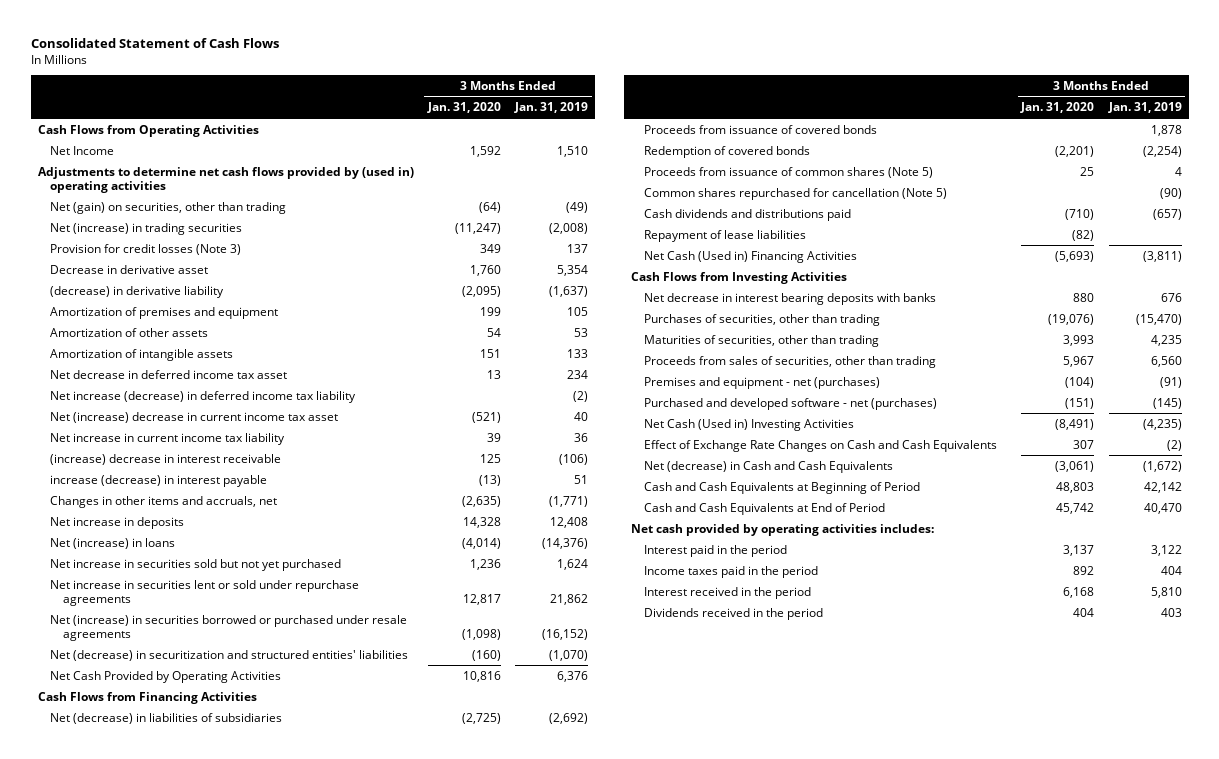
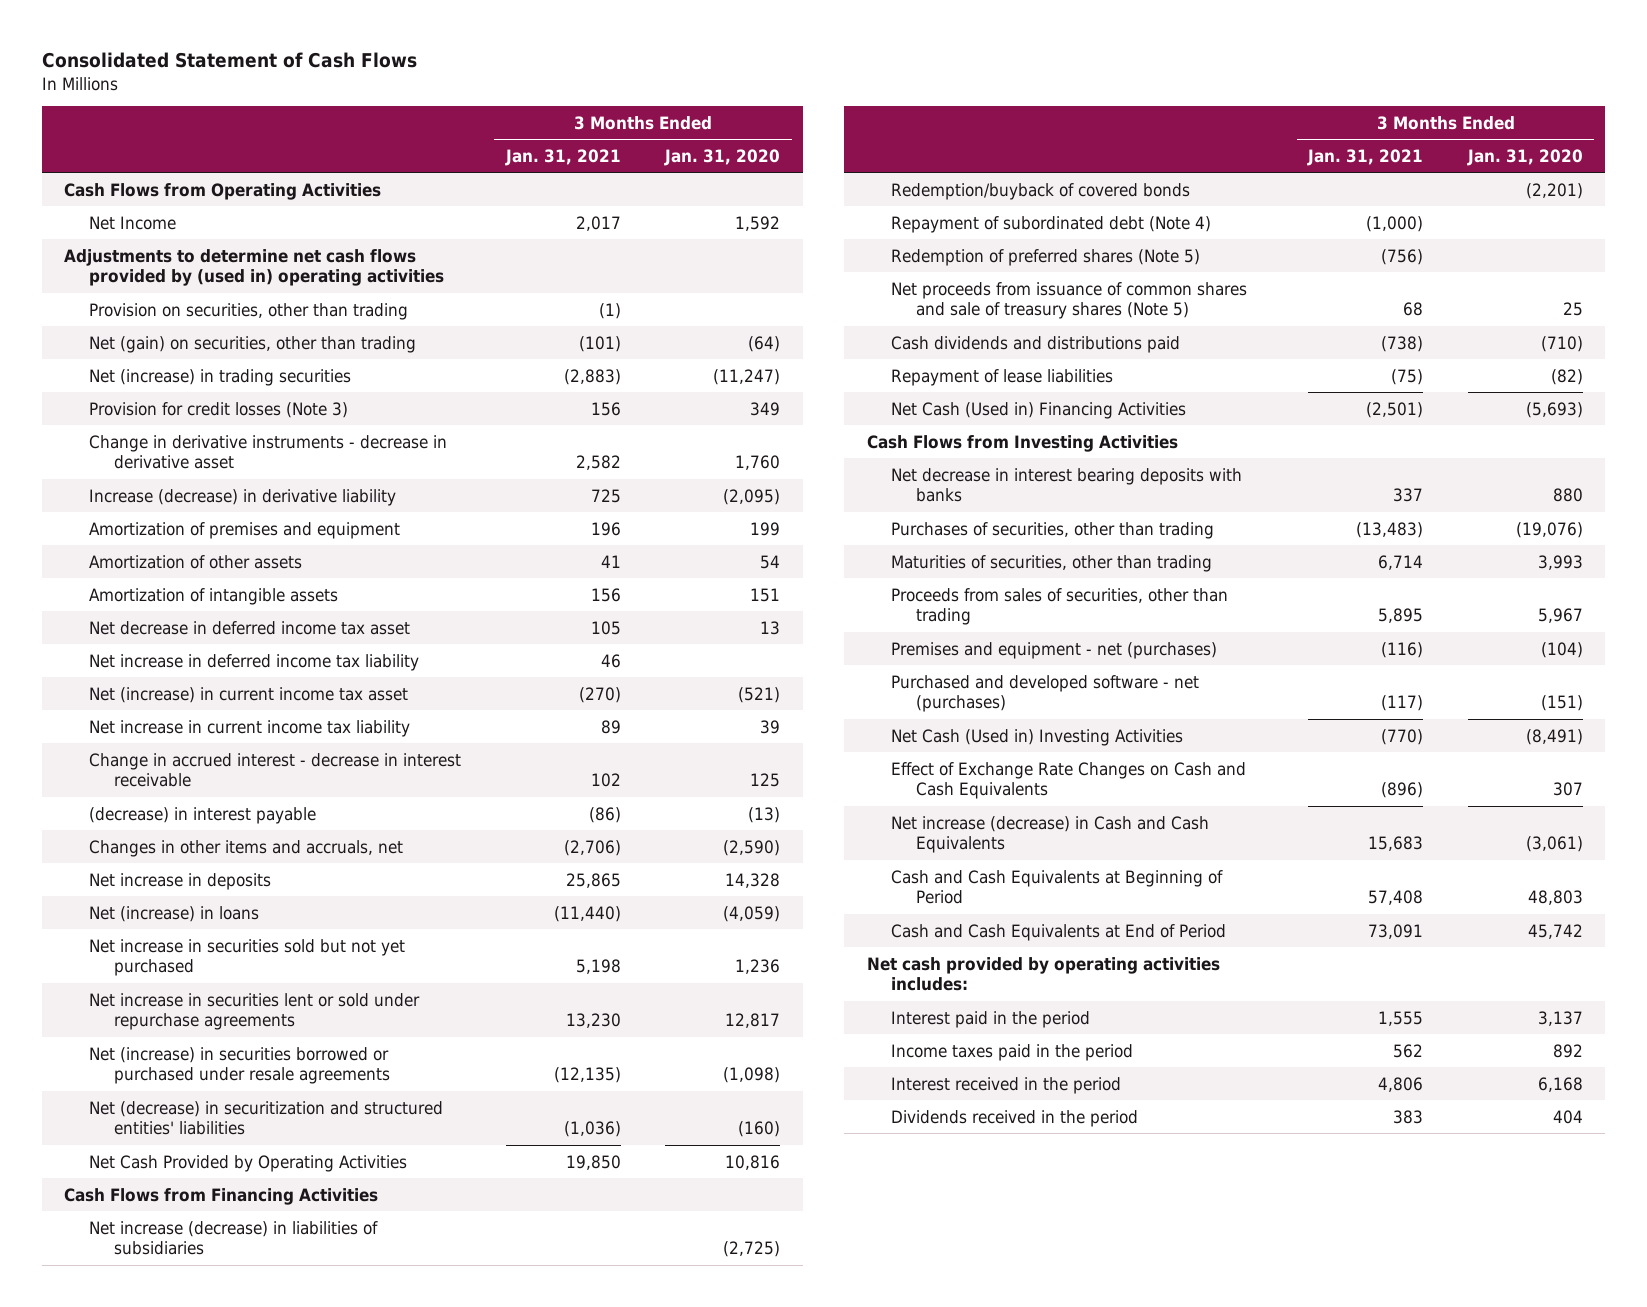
[514,102,589,114] Jan. 31, 2019 -> none
none -> [504,148,621,166] Jan. 31, 2021
none -> [88,302,408,320] Provision on securities, other than trading
[50,264,209,274] Decrease in derivative asset -> [88,434,447,470] Change in derivative instruments - decrease in derivative asset
[50,285,225,298] (decrease) in derivative liability -> [88,488,396,506] Increase (decrease) in derivative liability
[50,390,357,403] Net increase (decrease) in deferred income tax liability -> [88,653,419,671] Net increase in deferred income tax liability
[50,411,339,423] Net (increase) decrease in current income tax asset -> [88,686,408,703] Net (increase) in current income tax asset
[50,453,282,465] (increase) decrease in interest receivable -> [88,752,461,788] Change in accrued interest - decrease in interest receivable
[50,474,268,487] increase (decrease) in interest payable -> [88,806,316,824] (decrease) in interest payable
[461,495,501,507] (2,635) -> [723,839,781,856] (2,590)
[461,537,501,549] (4,014) -> [723,905,781,922] (4,059)
[643,124,877,134] Proceeds from issuance of covered bonds -> none
[643,187,947,200] Common shares repurchased for cancellation (Note 5) -> none
[50,712,283,724] Net (decrease) in liabilities of subsidiaries -> [88,1220,378,1256] Net increase (decrease) in liabilities of subsidiaries
[643,145,810,158] Redemption of covered bonds -> [891,182,1191,200] Redemption/buyback of covered bonds
none -> [891,215,1212,233] Repayment of subordinated debt (Note 4)
none -> [891,248,1201,266] Redemption of preferred shares (Note 5)
[643,166,933,178] Proceeds from issuance of common shares (Note 5) -> [891,281,1248,320] Net proceeds from issuance of common shares and sale of treasury shares (Note 5)
[643,460,893,473] Net (decrease) in Cash and Cash Equivalents -> [891,815,1210,854] Net increase (decrease) in Cash and Cash Equivalents

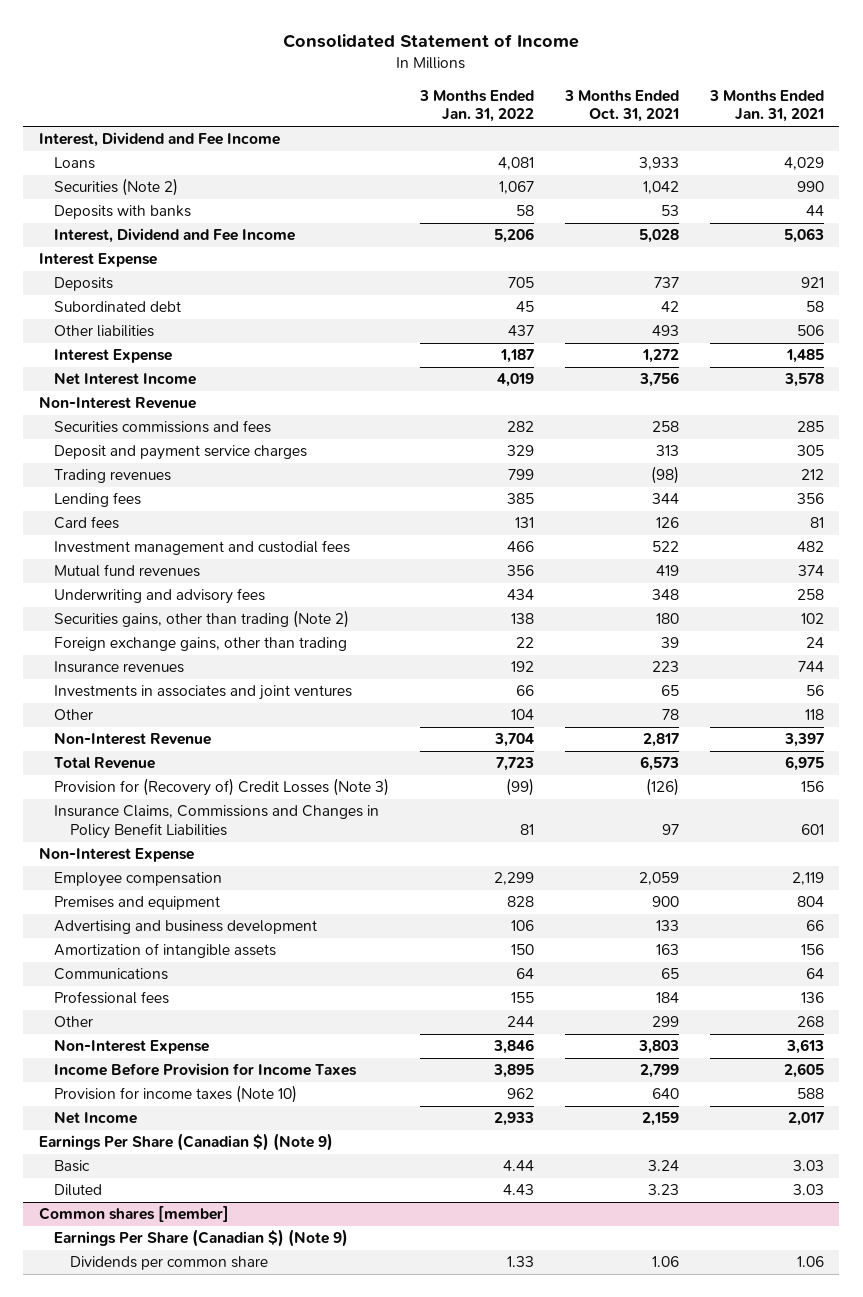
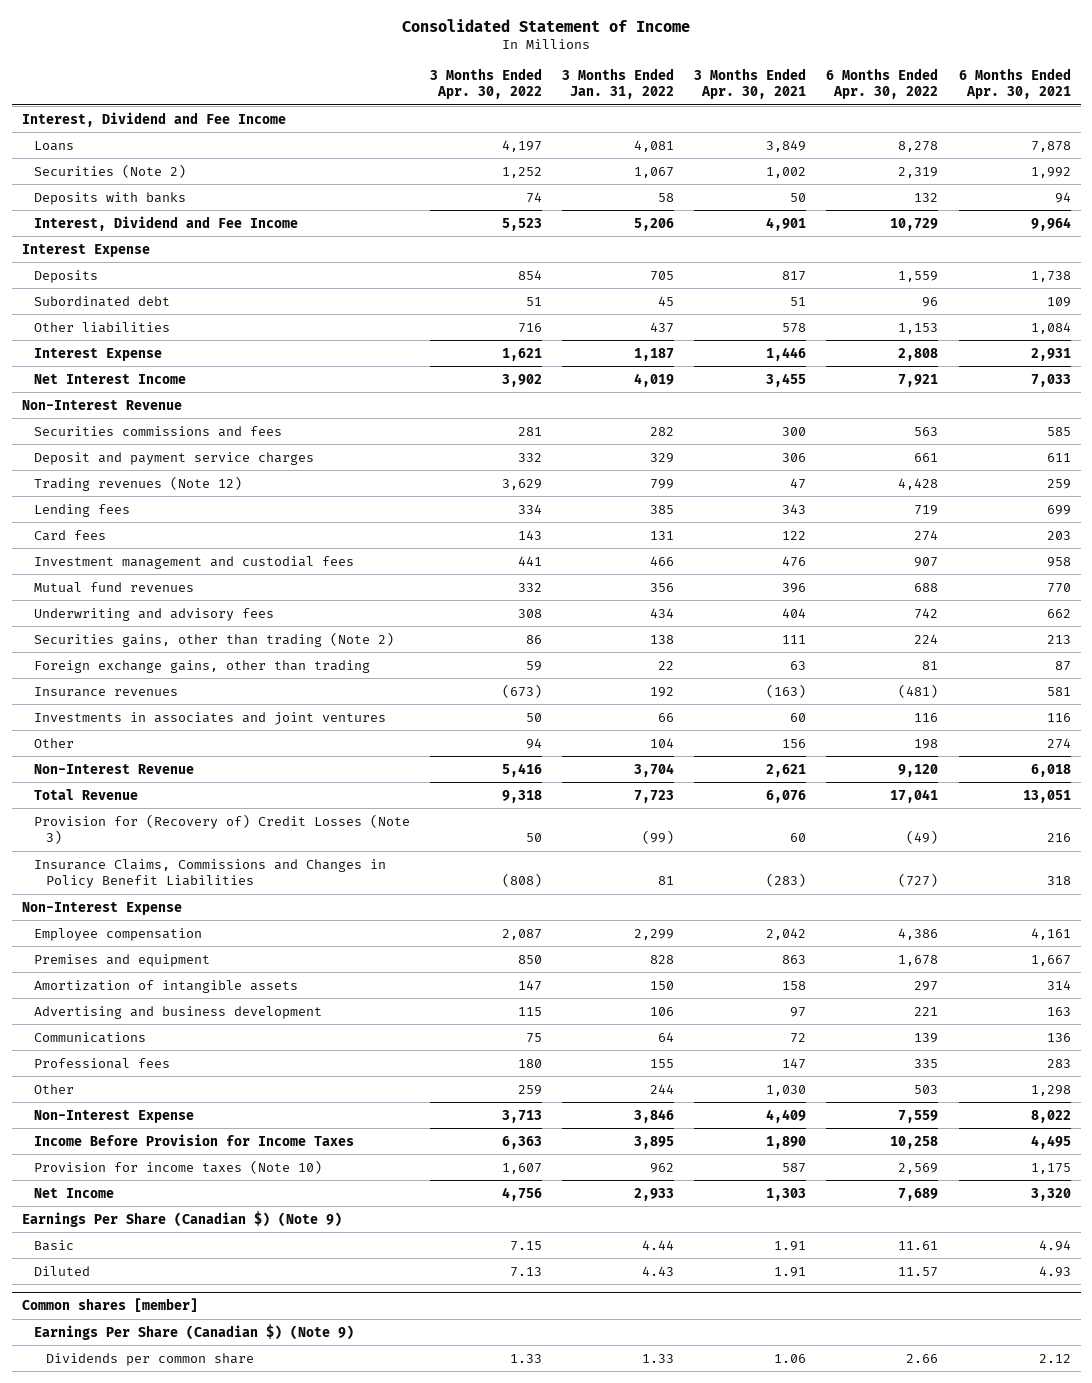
[564,90,680,123] 3 Months Ended Oct. 31, 2021 -> none
[709,90,825,123] 3 Months Ended Jan. 31, 2021 -> none
none -> [429,67,542,100] 3 Months Ended Apr. 30, 2022
none -> [694,67,807,100] 3 Months Ended Apr. 30, 2021
none -> [826,67,939,100] 6 Months Ended Apr. 30, 2022
none -> [958,67,1071,100] 6 Months Ended Apr. 30, 2021
[54,469,172,484] Trading revenues -> [33,475,242,491] Trading revenues (Note 12)
[54,920,318,935] Advertising and business development -> [33,1005,322,1019] Advertising and business development

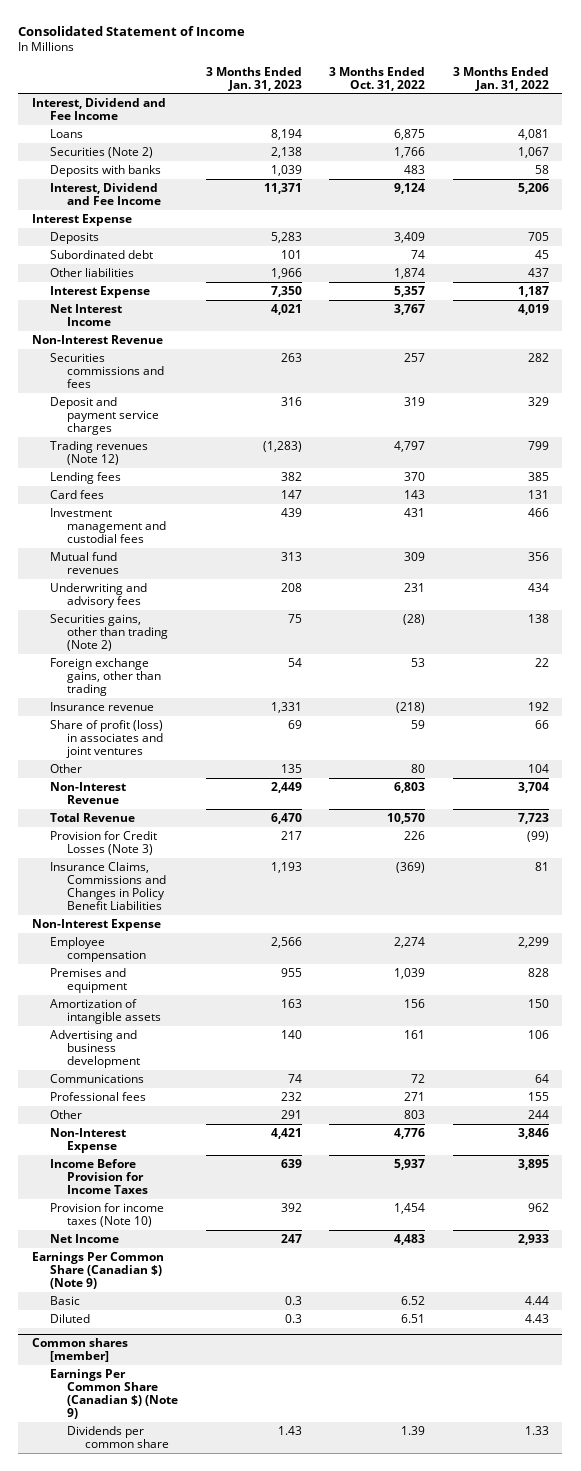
[429,67,542,100] 3 Months Ended Apr. 30, 2022 -> none
[694,67,807,100] 3 Months Ended Apr. 30, 2021 -> none
[826,67,939,100] 6 Months Ended Apr. 30, 2022 -> none
[958,67,1071,100] 6 Months Ended Apr. 30, 2021 -> none
none -> [205,66,302,91] 3 Months Ended Jan. 31, 2023
none -> [329,66,426,91] 3 Months Ended Oct. 31, 2022
[33,686,178,697] Insurance revenues -> [49,701,154,711] Insurance revenue
[33,711,386,725] Investments in associates and joint ventures -> [49,719,164,759] Share of profit (loss) in associates and joint ventures
[33,813,410,845] Provision for (Recovery of) Credit Losses (Note 3) -> [49,830,157,855] Provision for Credit Losses (Note 3)
[21,1210,342,1227] Earnings Per Share (Canadian $) (Note 9) -> [32,1251,165,1290] Earnings Per Common Share (Canadian $) (Note 9)
[33,1323,354,1340] Earnings Per Share (Canadian $) (Note 9) -> [49,1368,179,1420] Earnings Per Common Share (Canadian $) (Note 9)

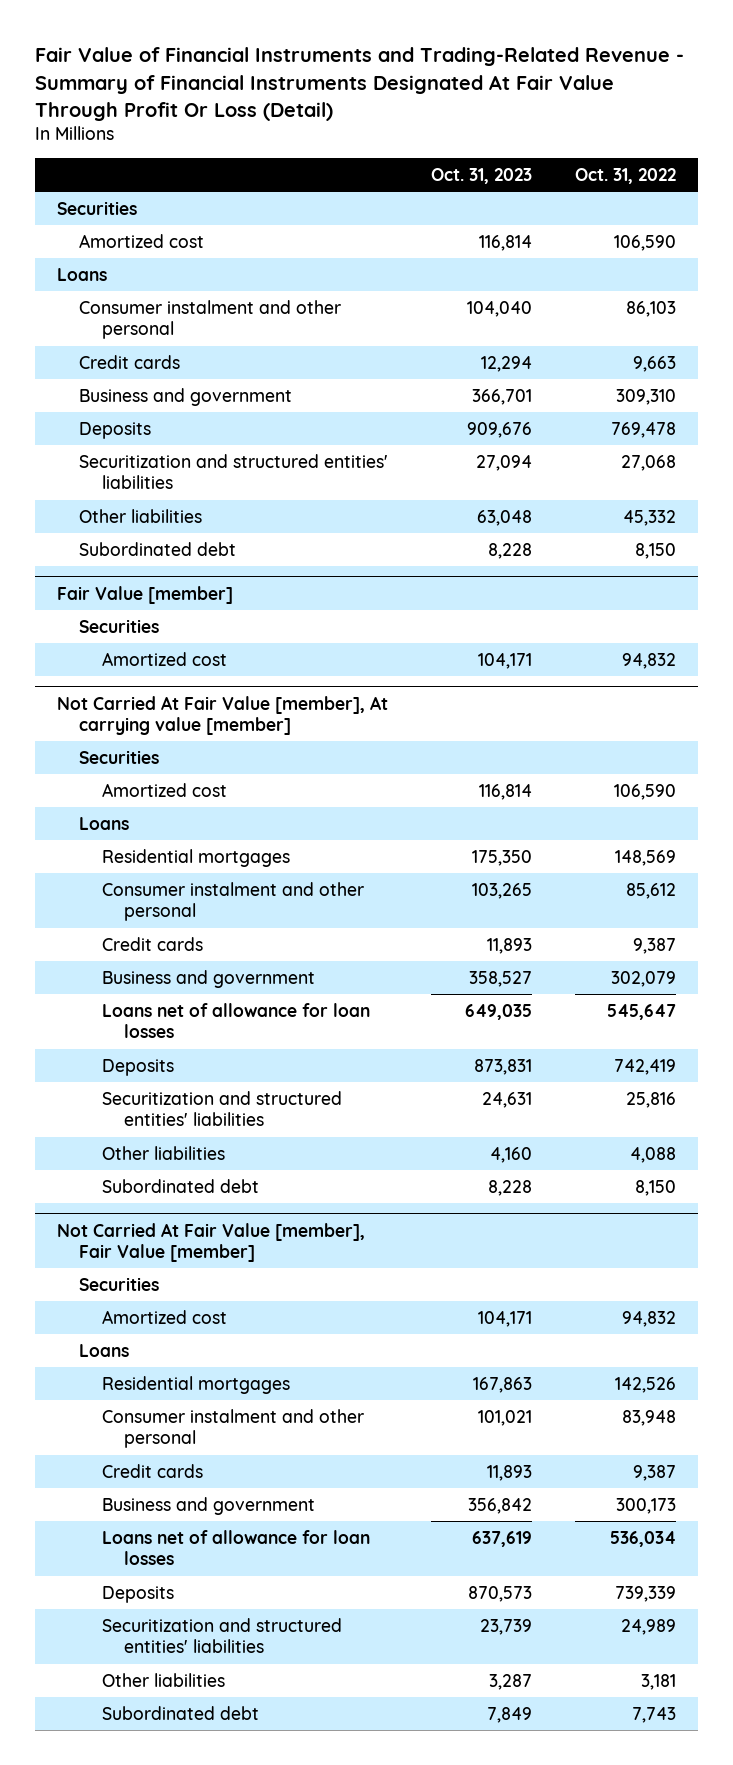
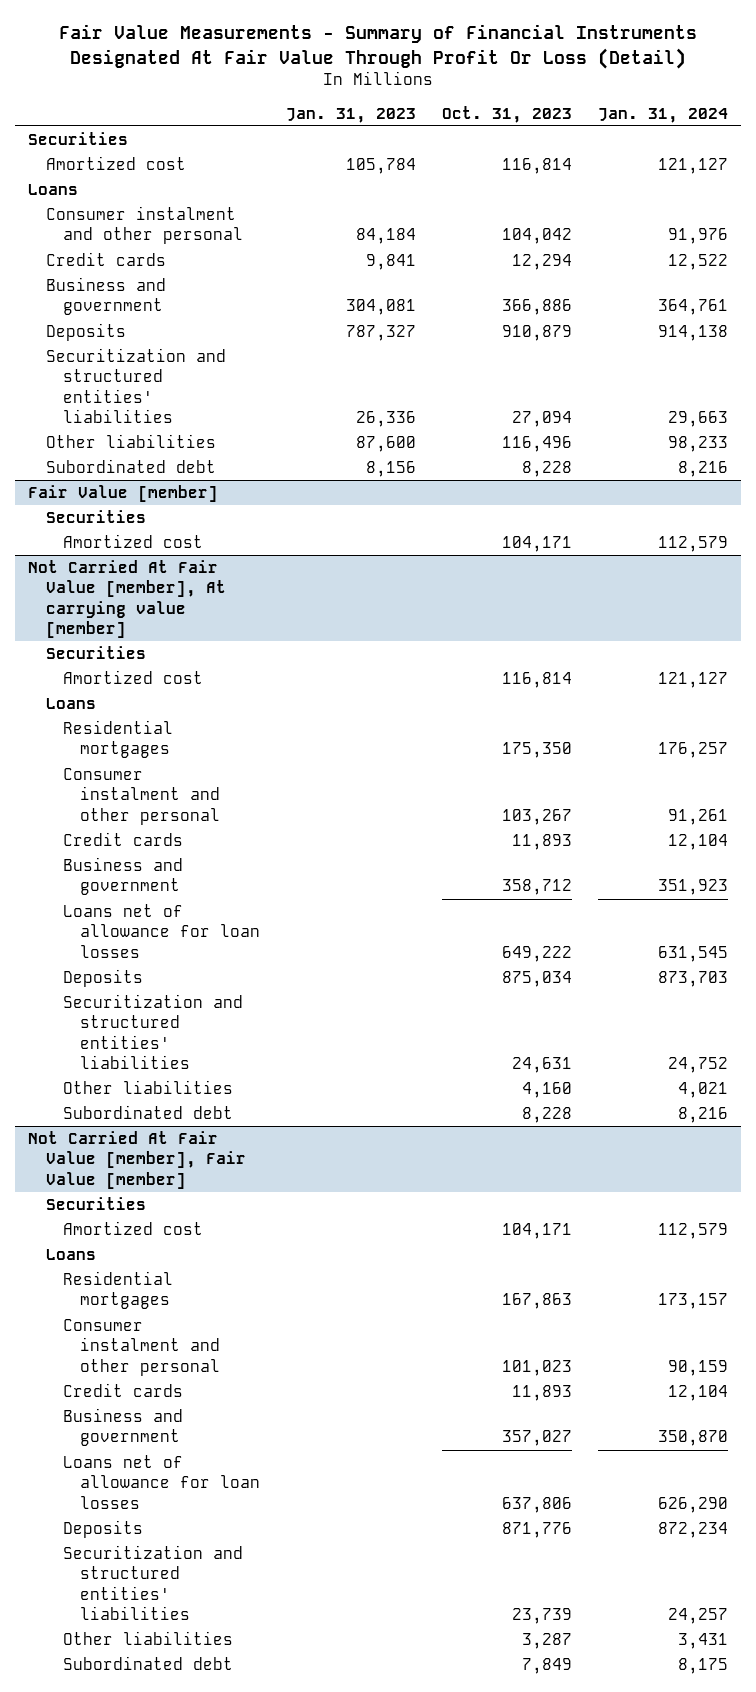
[35,47,685,121] Fair Value of Financial Instruments and Trading-Related Revenue - Summary of Financial Instruments Designated At Fair Value Through Profit Or Loss (Detail) -> [59,24,698,69] Fair Value Measurements - Summary of Financial Instruments Designated At Fair Value Through Profit Or Loss (Detail)
[575,167,677,184] Oct. 31, 2022 -> none
none -> [286,107,417,123] Jan. 31, 2023
none -> [598,107,729,123] Jan. 31, 2024
[467,300,533,317] 104,040 -> [502,228,573,245] 104,042
[472,388,533,405] 366,701 -> [502,299,573,316] 366,886
[467,421,533,438] 909,676 -> [502,325,573,342] 910,879
[477,509,533,526] 63,048 -> [502,436,573,453] 116,496
[472,882,533,899] 103,265 -> [502,808,573,825] 103,267
[469,970,533,987] 358,527 -> [502,879,573,896] 358,712
[465,1003,533,1020] 649,035 -> [502,945,573,962] 649,222
[474,1058,533,1075] 873,831 -> [502,971,573,988] 875,034
[478,1409,533,1426] 101,021 -> [502,1359,573,1376] 101,023
[468,1497,533,1514] 356,842 -> [502,1430,573,1447] 357,027
[472,1530,533,1547] 637,619 -> [502,1496,573,1513] 637,806
[468,1585,533,1602] 870,573 -> [502,1522,573,1539] 871,776

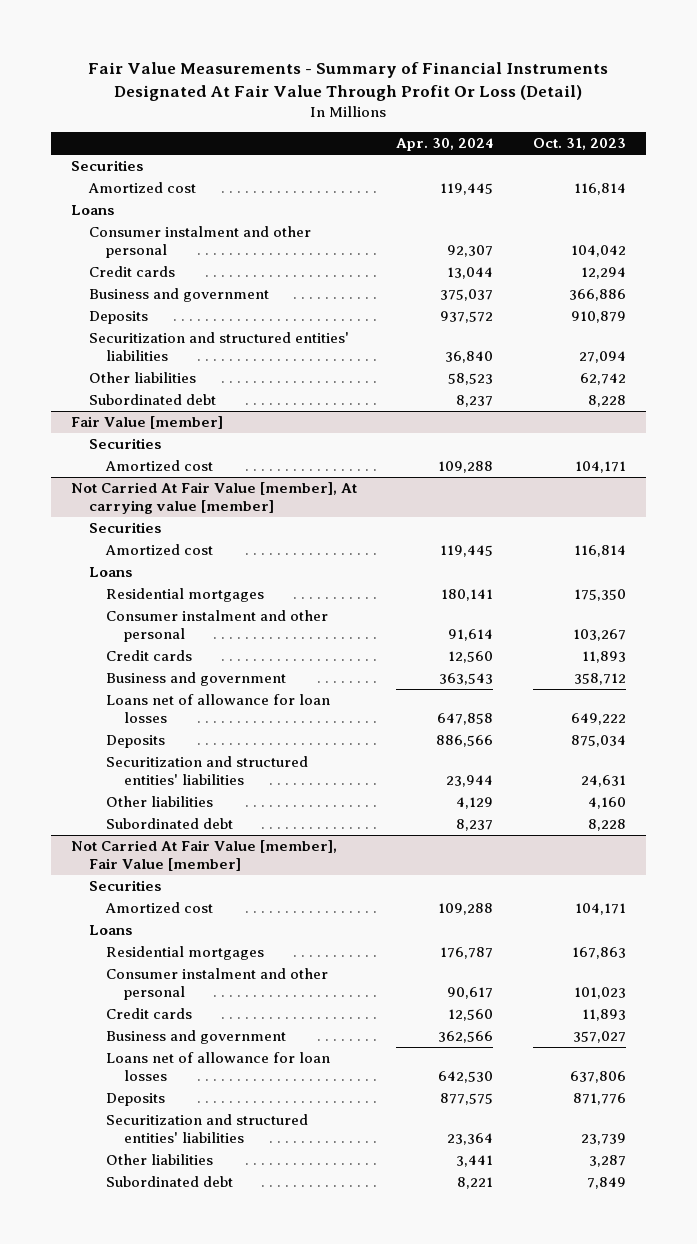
[286,107,417,123] Jan. 31, 2023 -> none
[598,107,729,123] Jan. 31, 2024 -> none
none -> [396,138,494,152] Apr. 30, 2024
[502,436,573,453] 116,496 -> [579,373,626,386] 62,742

